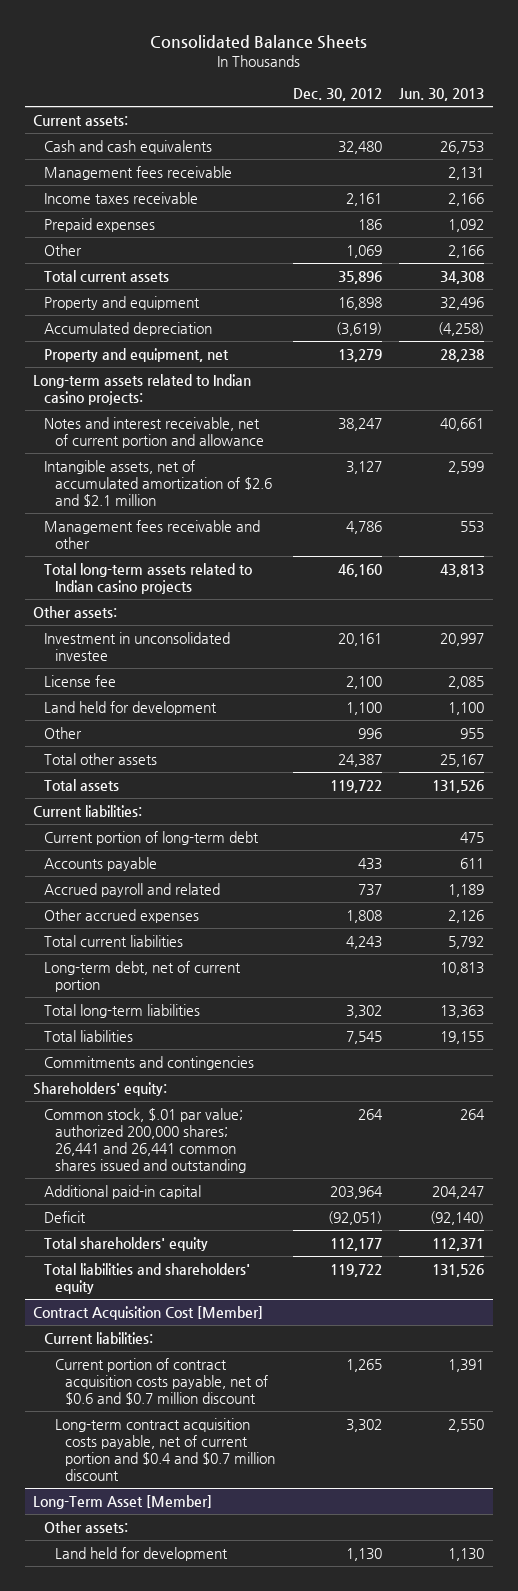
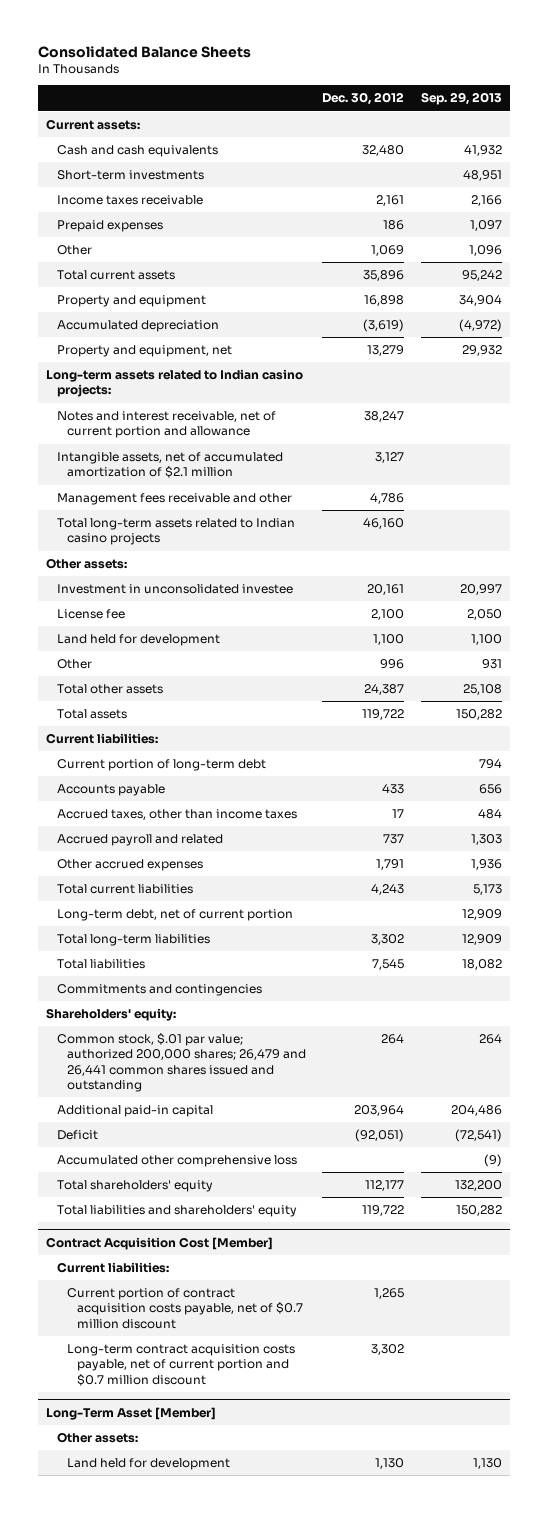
[399,87,485,101] Jun. 30, 2013 -> none
none -> [421,92,503,106] Sep. 29, 2013
[44,166,233,181] Management fees receivable -> none
none -> [56,169,204,180] Short-term investments
[44,460,272,508] Intangible assets, net of accumulated amortization of $2.6 and $2.1 million -> [56,451,283,479] Intangible assets, net of accumulated amortization of $2.1 million
none -> [56,808,297,820] Accrued taxes, other than income taxes
[345,910,382,924] 1,808 -> [376,858,405,870] 1,791
[44,1108,246,1173] Common stock, $.01 par value; authorized 200,000 shares; 26,441 and 26,441 common shares issued and outstanding -> [56,1032,306,1093] Common stock, $.01 par value; authorized 200,000 shares; 26,479 and 26,441 common shares issued and outstanding
none -> [56,1154,297,1167] Accumulated other comprehensive loss
[54,1358,269,1406] Current portion of contract acquisition costs payable, net of $0.6 and $0.7 million discount -> [66,1287,304,1329] Current portion of contract acquisition costs payable, net of $0.7 million discount
[54,1418,276,1481] Long-term contract acquisition costs payable, net of current portion and $0.4 and $0.7 million discount -> [66,1343,295,1386] Long-term contract acquisition costs payable, net of current portion and $0.7 million discount

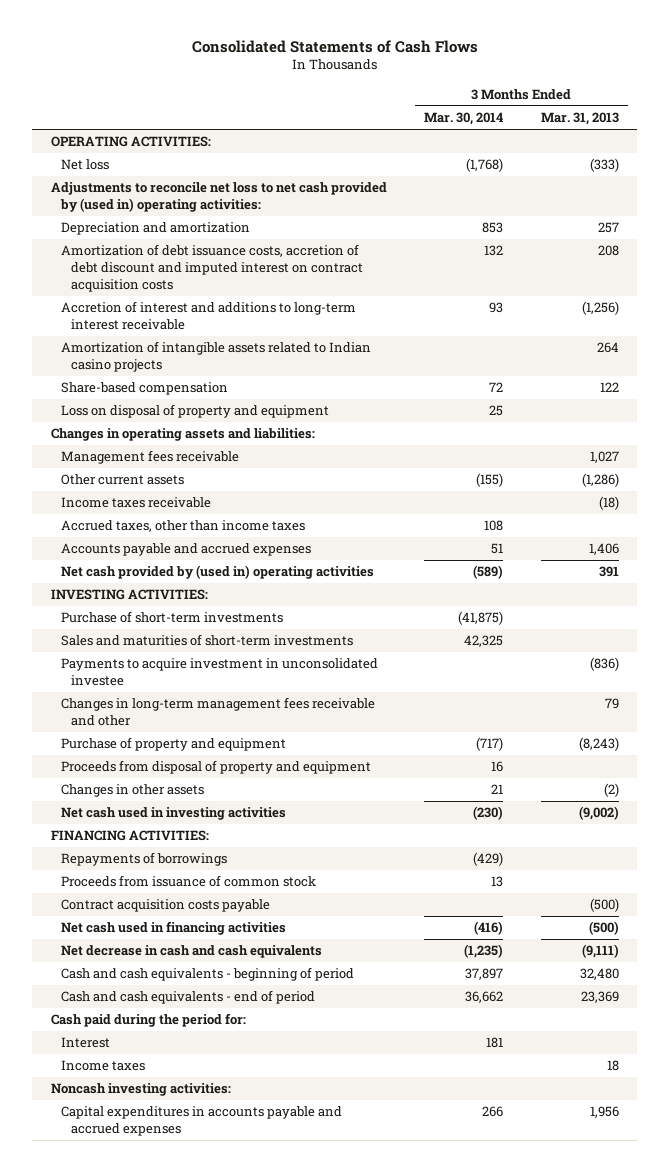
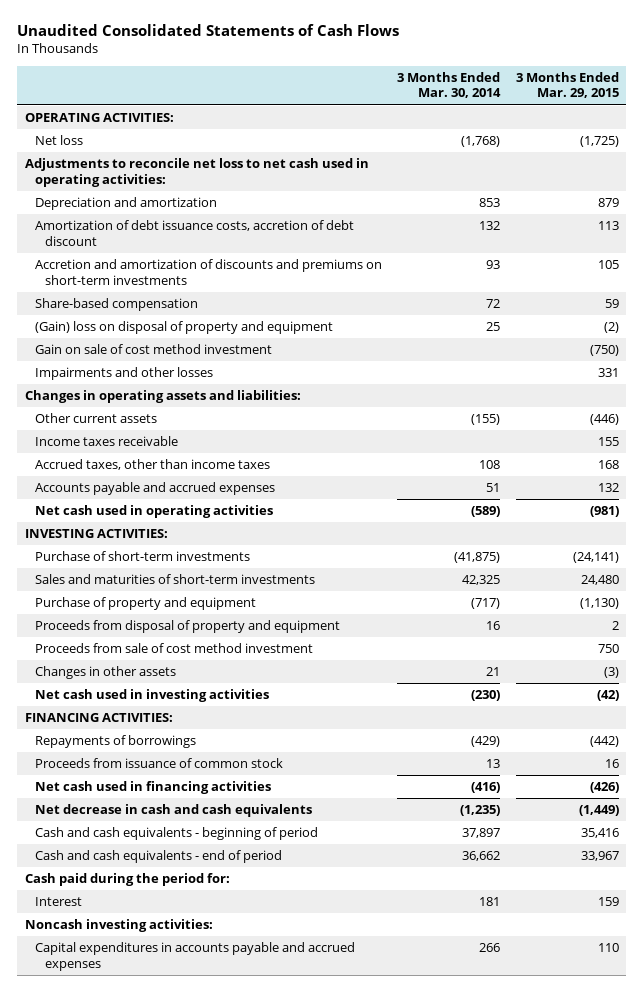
[191,39,478,53] Consolidated Statements of Cash Flows -> [17,24,400,37] Unaudited Consolidated Statements of Cash Flows
[540,112,619,126] Mar. 31, 2013 -> none
none -> [515,71,619,99] 3 Months Ended Mar. 29, 2015
[50,182,387,213] Adjustments to reconcile net loss to net cash provided by (used in) operating activities: -> [24,158,369,187] Adjustments to reconcile net loss to net cash used in operating activities:
[60,301,356,331] Accretion of interest and additions to long-term interest receivable -> none
[60,341,371,373] Amortization of intangible assets related to Indian casino projects -> none
[60,244,364,293] Amortization of debt issuance costs, accretion of debt discount and imputed interest on contract acquisition costs -> [34,220,354,246] Amortization of debt issuance costs, accretion of debt discount
none -> [34,259,382,285] Accretion and amortization of discounts and premiums on short-term investments
[60,404,329,419] Loss on disposal of property and equipment -> [34,321,333,335] (Gain) loss on disposal of property and equipment
none -> [34,344,272,355] Gain on sale of cost method investment
none -> [34,367,213,381] Impairments and other losses
[60,450,239,465] Management fees receivable -> none
[60,565,374,580] Net cash provided by (used in) operating activities -> [34,505,273,519] Net cash used in operating activities
[60,658,378,687] Payments to acquire investment in unconsolidated investee -> none
[60,697,375,727] Changes in long-term management fees receivable and other -> none
none -> [34,643,313,654] Proceeds from sale of cost method investment
[60,899,270,913] Contract acquisition costs payable -> none
[60,1060,145,1072] Income taxes -> none

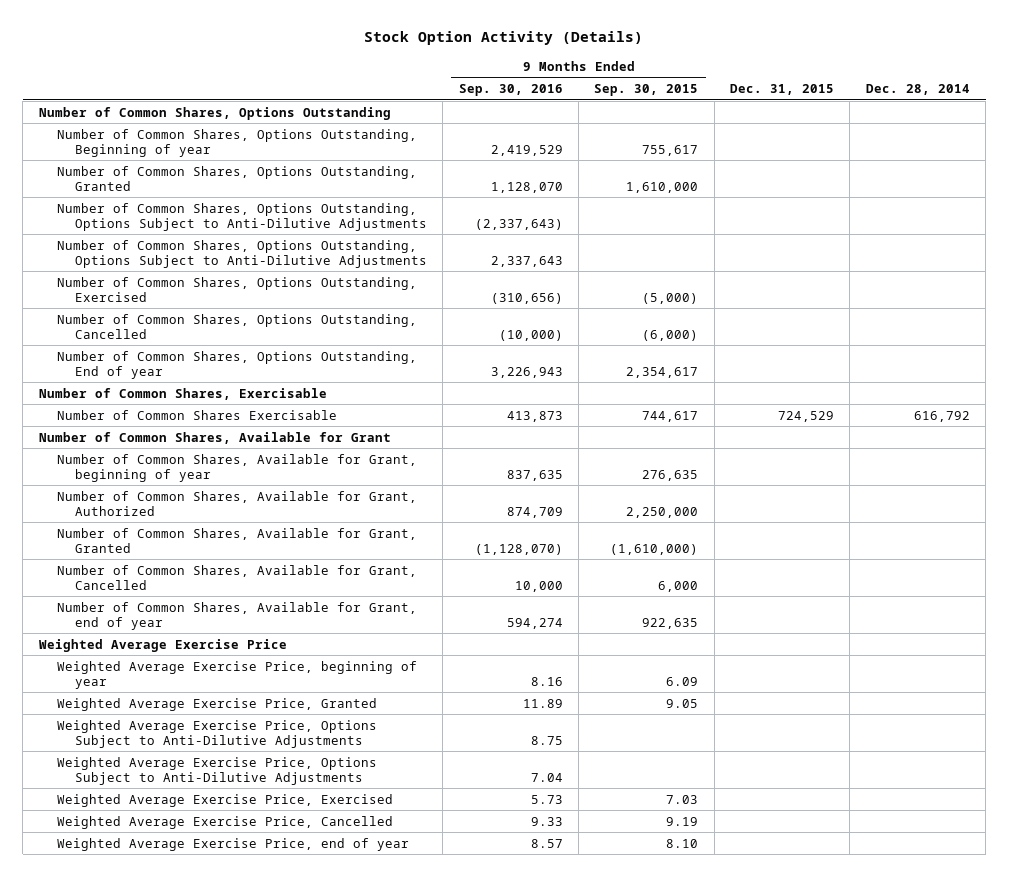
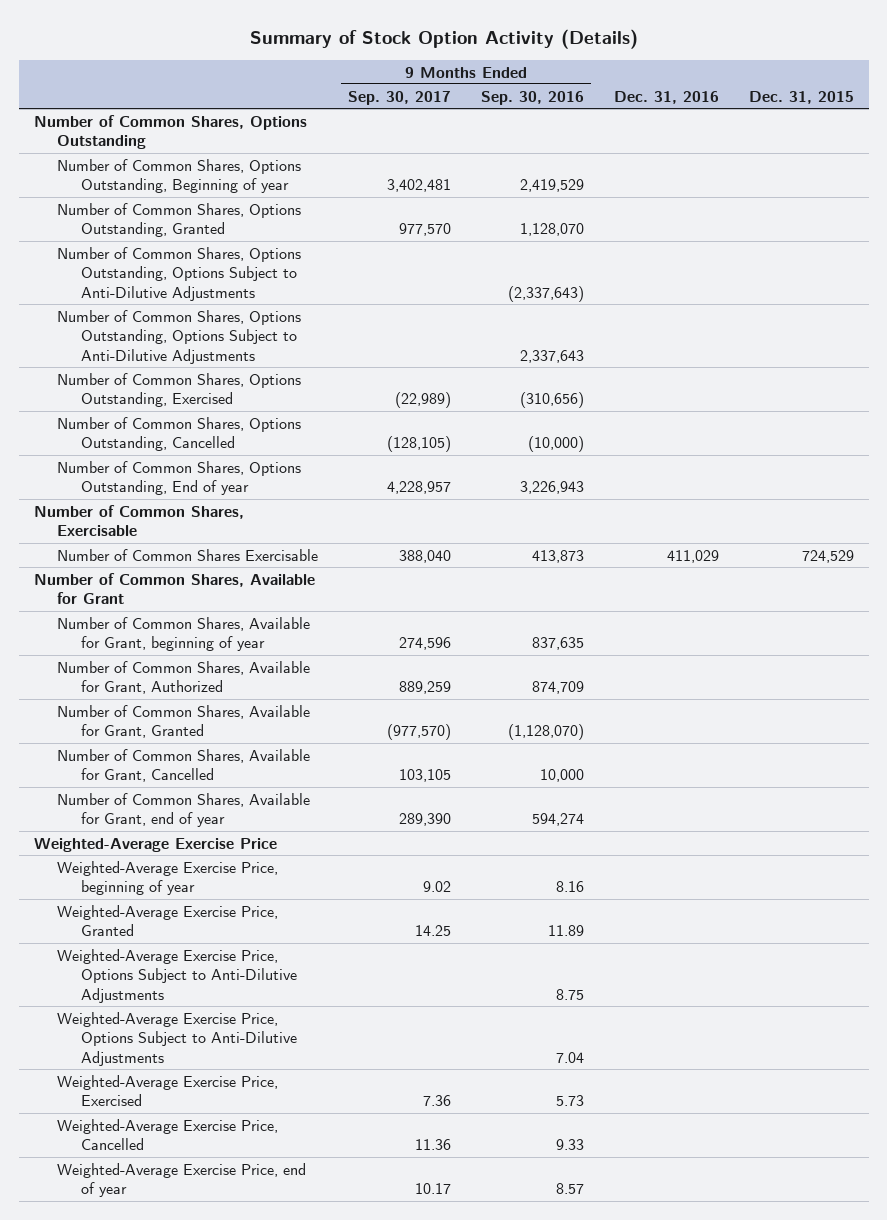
[364,31,644,46] Stock Option Activity (Details) -> [249,28,638,49] Summary of Stock Option Activity (Details)
[594,83,699,96] Sep. 30, 2015 -> none
[865,83,970,95] Dec. 28, 2014 -> none
none -> [348,90,452,105] Sep. 30, 2017
none -> [613,90,719,104] Dec. 31, 2016
[38,638,287,652] Weighted Average Exercise Price -> [33,837,277,852] Weighted-Average Exercise Price
[56,660,417,689] Weighted Average Exercise Price, beginning of year -> [57,860,279,896] Weighted-Average Exercise Price, beginning of year
[56,697,377,711] Weighted Average Exercise Price, Granted -> [57,904,279,937] Weighted-Average Exercise Price, Granted
[56,719,377,748] Weighted Average Exercise Price, Options Subject to Anti-Dilutive Adjustments -> [57,948,297,1003] Weighted-Average Exercise Price, Options Subject to Anti-Dilutive Adjustments
[56,756,377,785] Weighted Average Exercise Price, Options Subject to Anti-Dilutive Adjustments -> [57,1011,297,1066] Weighted-Average Exercise Price, Options Subject to Anti-Dilutive Adjustments
[56,793,393,807] Weighted Average Exercise Price, Exercised -> [57,1074,279,1107] Weighted-Average Exercise Price, Exercised
[56,815,393,829] Weighted Average Exercise Price, Cancelled -> [57,1118,279,1151] Weighted-Average Exercise Price, Cancelled
[56,837,409,851] Weighted Average Exercise Price, end of year -> [57,1162,307,1198] Weighted-Average Exercise Price, end of year

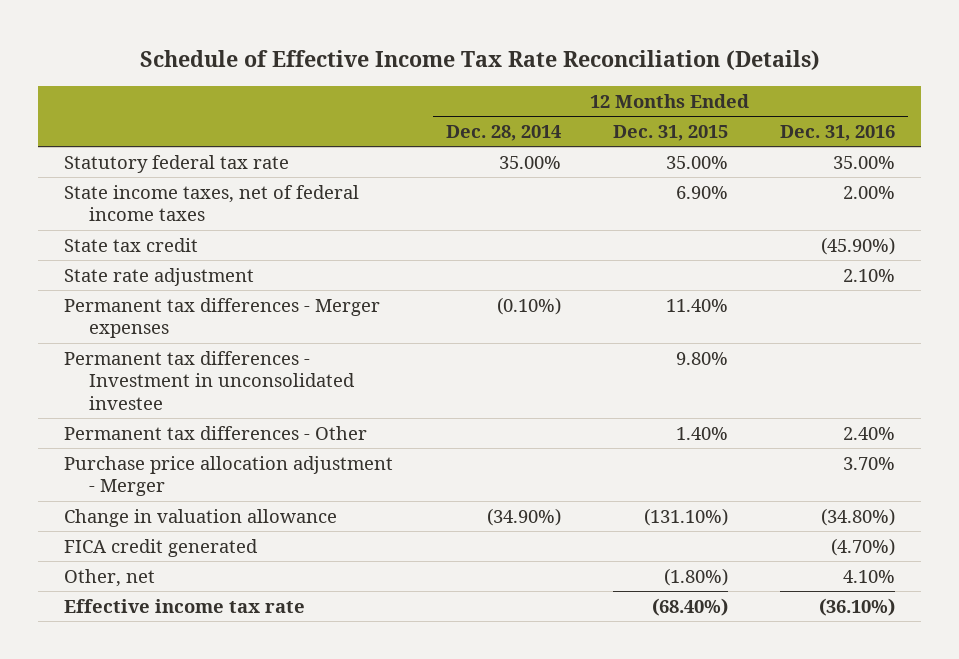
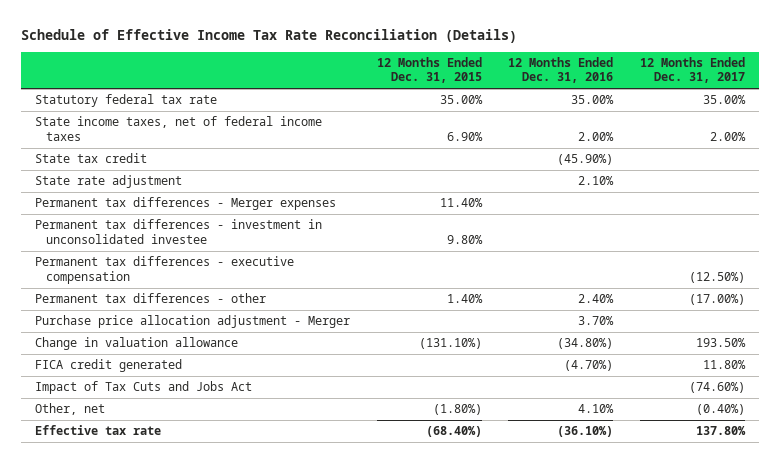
[445,124,561,141] Dec. 28, 2014 -> none
none -> [640,56,746,84] 12 Months Ended Dec. 31, 2017
[64,350,356,410] Permanent tax differences - Investment in unconsolidated investee -> [34,219,322,244] Permanent tax differences - investment in unconsolidated investee
none -> [34,256,294,284] Permanent tax differences - executive compensation
[64,425,368,440] Permanent tax differences - Other -> [34,293,266,304] Permanent tax differences - other
none -> [34,381,252,395] Impact of Tax Cuts and Jobs Act
[64,598,306,613] Effective income tax rate -> [34,425,161,436] Effective tax rate

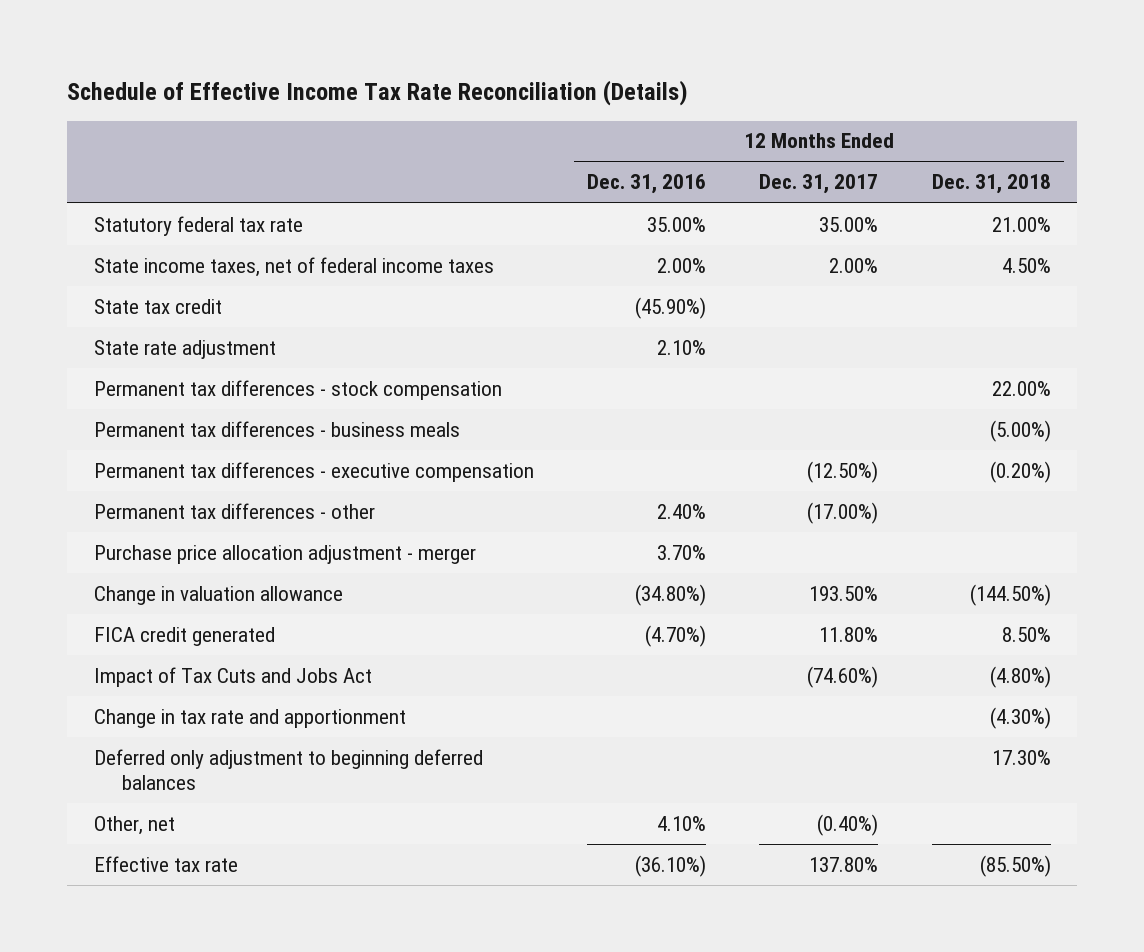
[376,56,482,84] 12 Months Ended Dec. 31, 2015 -> none
none -> [931,174,1051,195] Dec. 31, 2018
[34,197,336,211] Permanent tax differences - Merger expenses -> none
[34,219,322,244] Permanent tax differences - investment in unconsolidated investee -> none
none -> [93,379,502,400] Permanent tax differences - stock compensation
none -> [93,420,460,437] Permanent tax differences - business meals
[34,315,350,329] Purchase price allocation adjustment - Merger -> [93,544,476,564] Purchase price allocation adjustment - merger
none -> [93,708,406,728] Change in tax rate and apportionment
none -> [93,748,483,790] Deferred only adjustment to beginning deferred balances

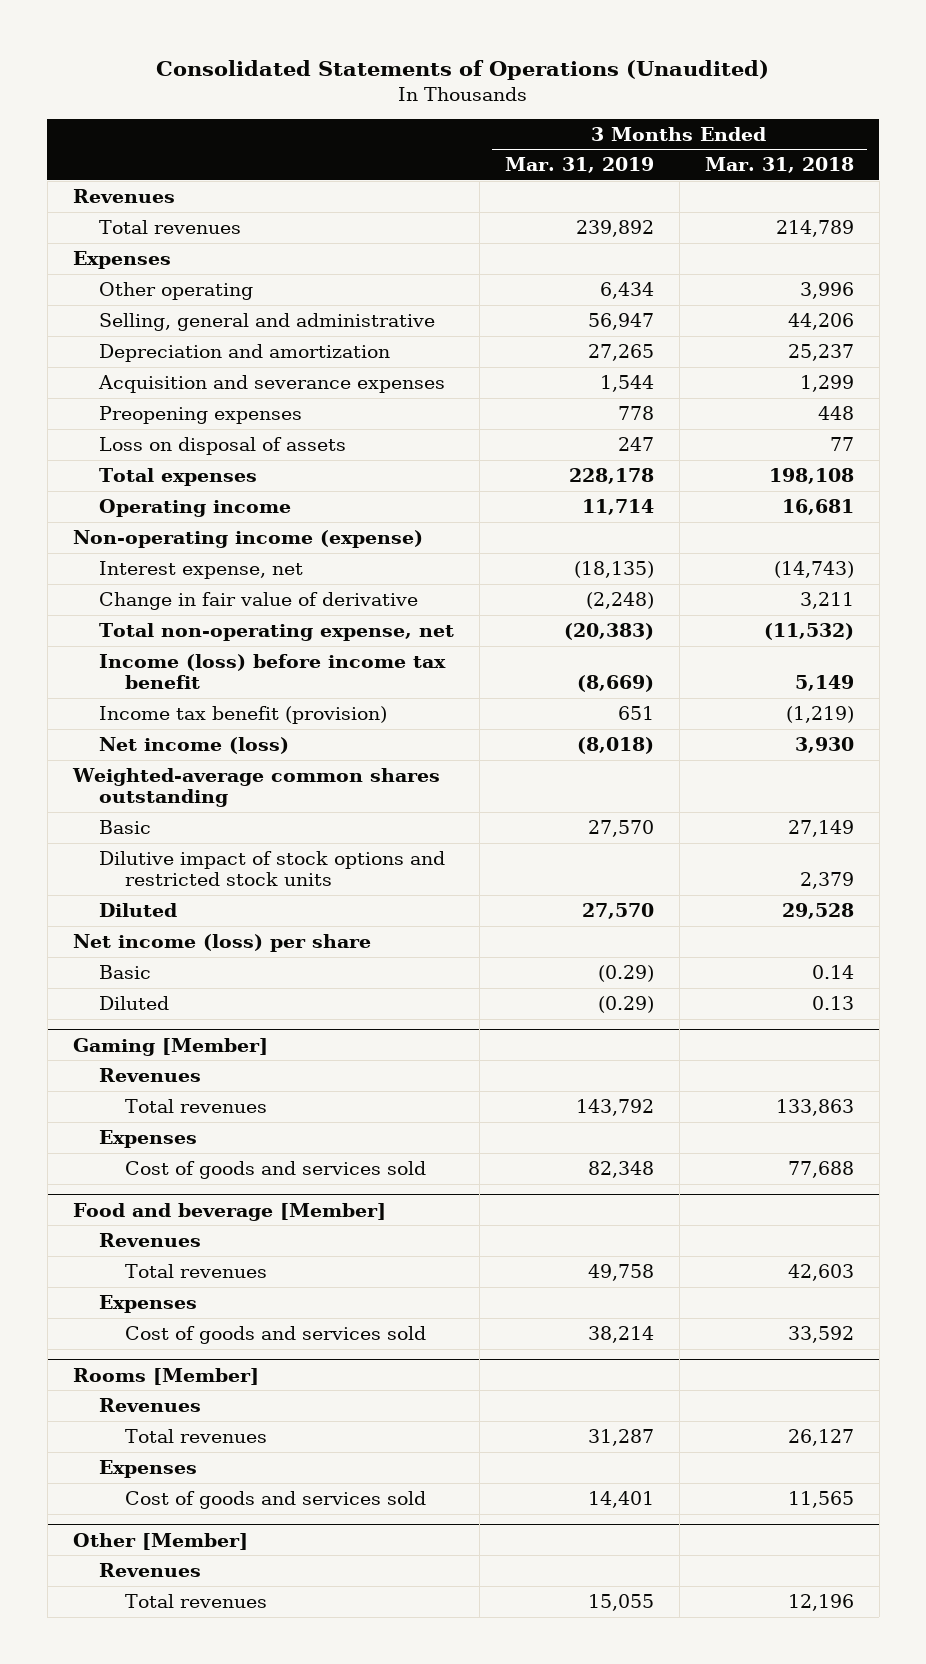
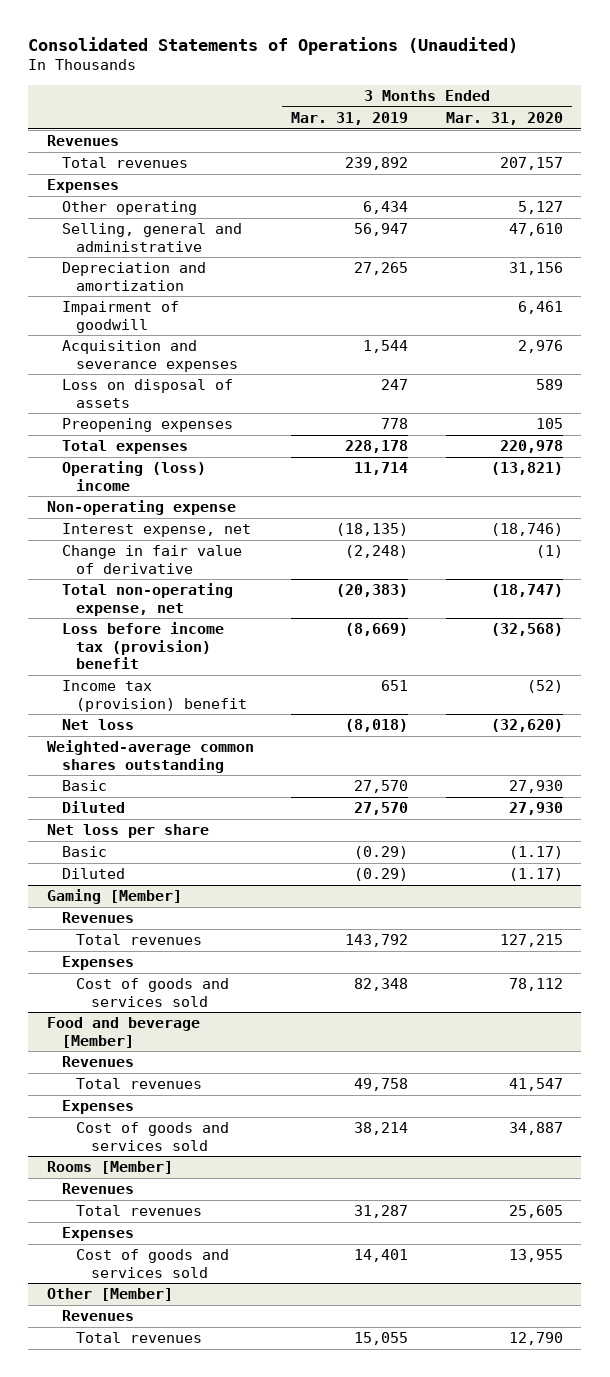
[704,157,854,174] Mar. 31, 2018 -> none
none -> [445,112,563,126] Mar. 31, 2020
none -> [61,301,179,333] Impairment of goodwill
[98,405,302,424] Preopening expenses -> [61,418,233,433] Preopening expenses
[98,498,291,517] Operating income -> [61,461,206,491] Operating (loss) income
[72,529,423,548] Non-operating income (expense) -> [47,500,237,516] Non-operating expense
[98,653,446,690] Income (loss) before income tax benefit -> [61,622,224,669] Loss before income tax (provision) benefit
[98,705,387,724] Income tax benefit (provision) -> [61,680,248,712] Income tax (provision) benefit
[98,736,289,754] Net income (loss) -> [61,719,134,731] Net loss
[98,850,445,887] Dilutive impact of stock options and restricted stock units -> none
[72,933,371,952] Net income (loss) per share -> [47,824,210,839] Net loss per share

